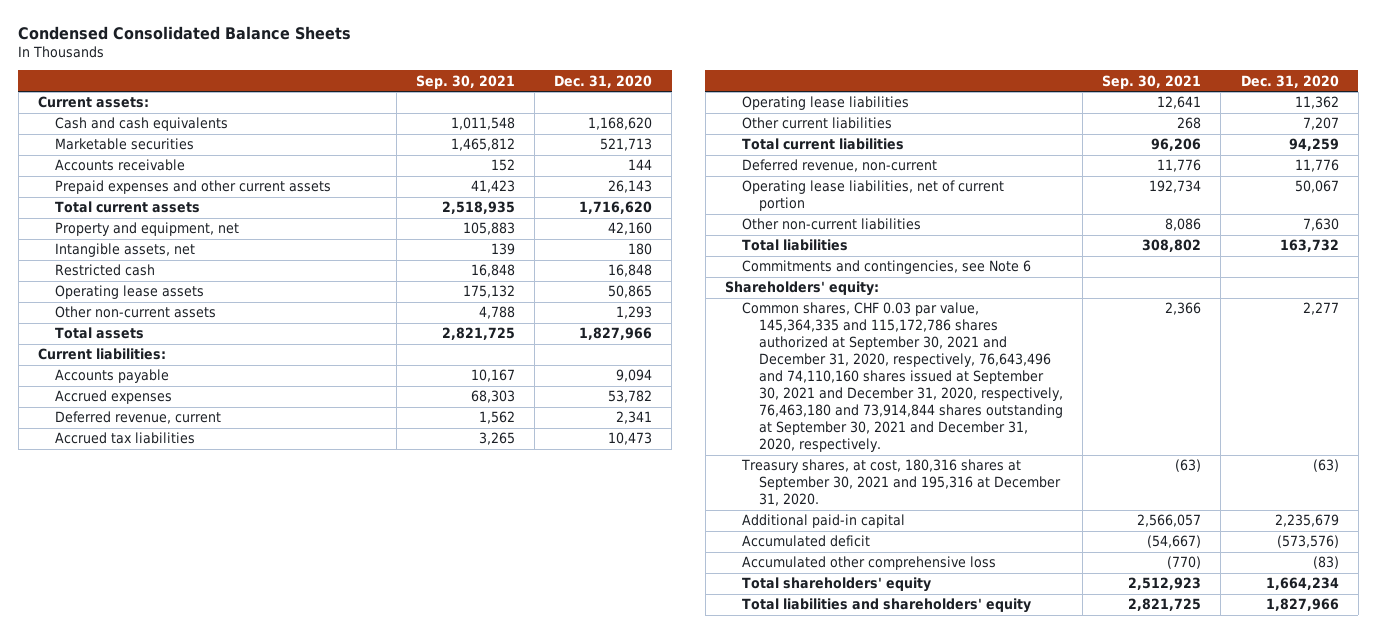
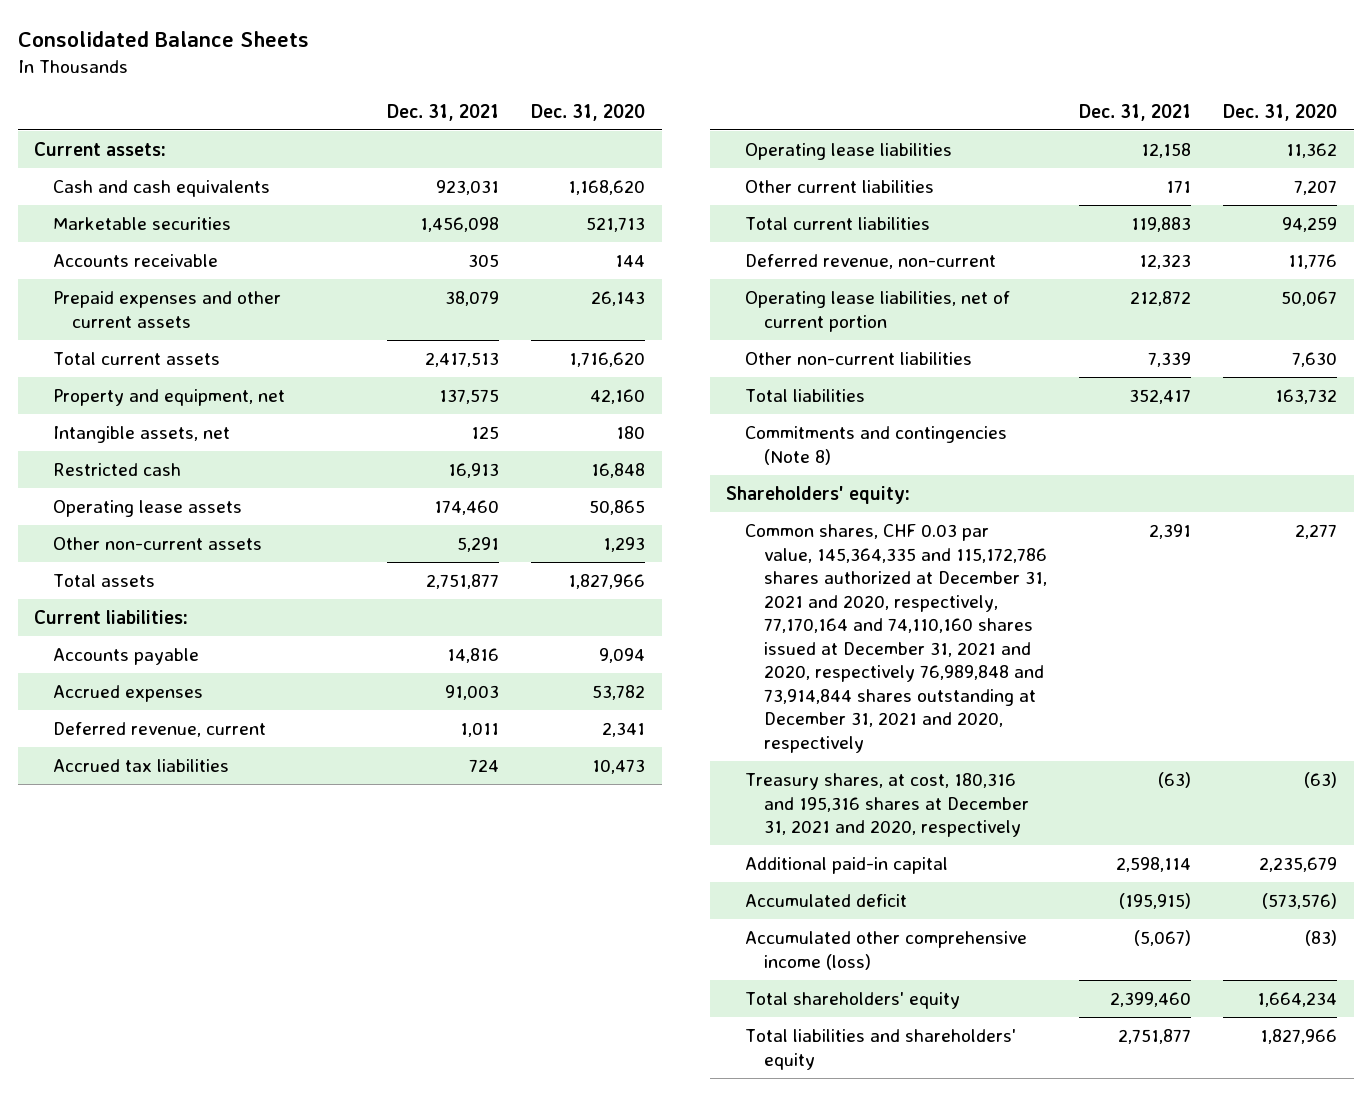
[18,26,352,41] Condensed Consolidated Balance Sheets -> [17,31,309,48] Consolidated Balance Sheets
[415,74,515,89] Sep. 30, 2021 -> none
none -> [387,103,500,121] Dec. 31, 2021
[741,260,1031,275] Commitments and contingencies, see Note 6 -> [744,426,1007,465] Commitments and contingencies (Note 8)
[741,302,1064,453] Common shares, CHF 0.03 par value, 145,364,335 and 115,172,786 shares authorized at September 30, 2021 and December 31, 2020, respectively, 76,643,496 and 74,110,160 shares issued at September 30, 2021 and December 31, 2020, respectively, 76,463,180 and 73,914,844 shares outstanding at September 30, 2021 and December 31, 2020, respectively. -> [744,524,1047,753] Common shares, CHF 0.03 par value, 145,364,335 and 115,172,786 shares authorized at December 31, 2021 and 2020, respectively, 77,170,164 and 74,110,160 shares issued at December 31, 2021 and 2020, respectively 76,989,848 and 73,914,844 shares outstanding at December 31, 2021 and 2020, respectively
[740,459,1062,507] Treasury shares, at cost, 180,316 shares at September 30, 2021 and 195,316 at December 31, 2020. -> [744,773,1029,838] Treasury shares, at cost, 180,316 and 195,316 shares at December 31, 2021 and 2020, respectively
[741,556,996,571] Accumulated other comprehensive loss -> [744,931,1027,970] Accumulated other comprehensive income (loss)

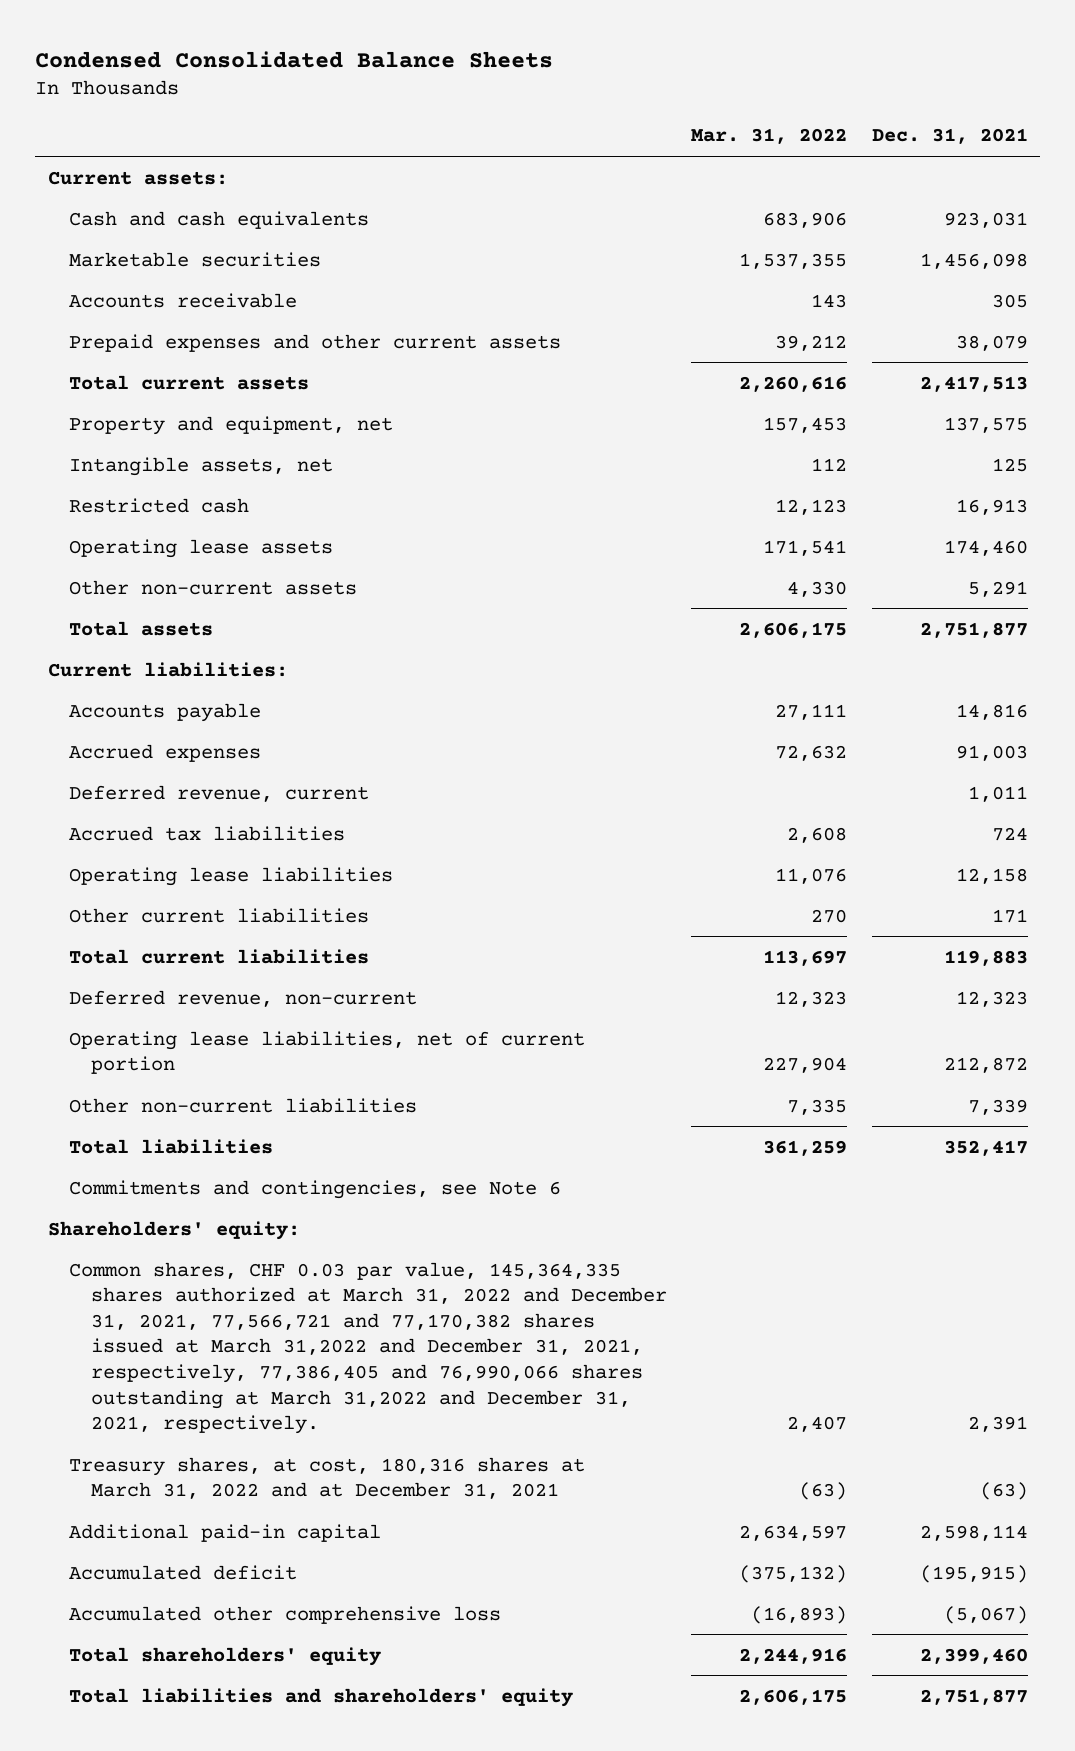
[17,31,309,48] Consolidated Balance Sheets -> [35,50,554,68] Condensed Consolidated Balance Sheets
[531,103,646,121] Dec. 31, 2020 -> none
none -> [691,128,848,145] Mar. 31, 2022
[744,426,1007,465] Commitments and contingencies (Note 8) -> [69,1179,562,1199] Commitments and contingencies, see Note 6
[744,524,1047,753] Common shares, CHF 0.03 par value, 145,364,335 and 115,172,786 shares authorized at December 31, 2021 and 2020, respectively, 77,170,164 and 74,110,160 shares issued at December 31, 2021 and 2020, respectively 76,989,848 and 73,914,844 shares outstanding at December 31, 2021 and 2020, respectively -> [69,1261,668,1435] Common shares, CHF 0.03 par value, 145,364,335 shares authorized at March 31, 2022 and December 31, 2021, 77,566,721 and 77,170,382 shares issued at March 31,2022 and December 31, 2021, respectively, 77,386,405 and 76,990,066 shares outstanding at March 31,2022 and December 31, 2021, respectively.
[744,773,1029,838] Treasury shares, at cost, 180,316 and 195,316 shares at December 31, 2021 and 2020, respectively -> [69,1456,586,1500] Treasury shares, at cost, 180,316 shares at March 31, 2022 and at December 31, 2021
[744,931,1027,970] Accumulated other comprehensive income (loss) -> [69,1605,502,1624] Accumulated other comprehensive loss

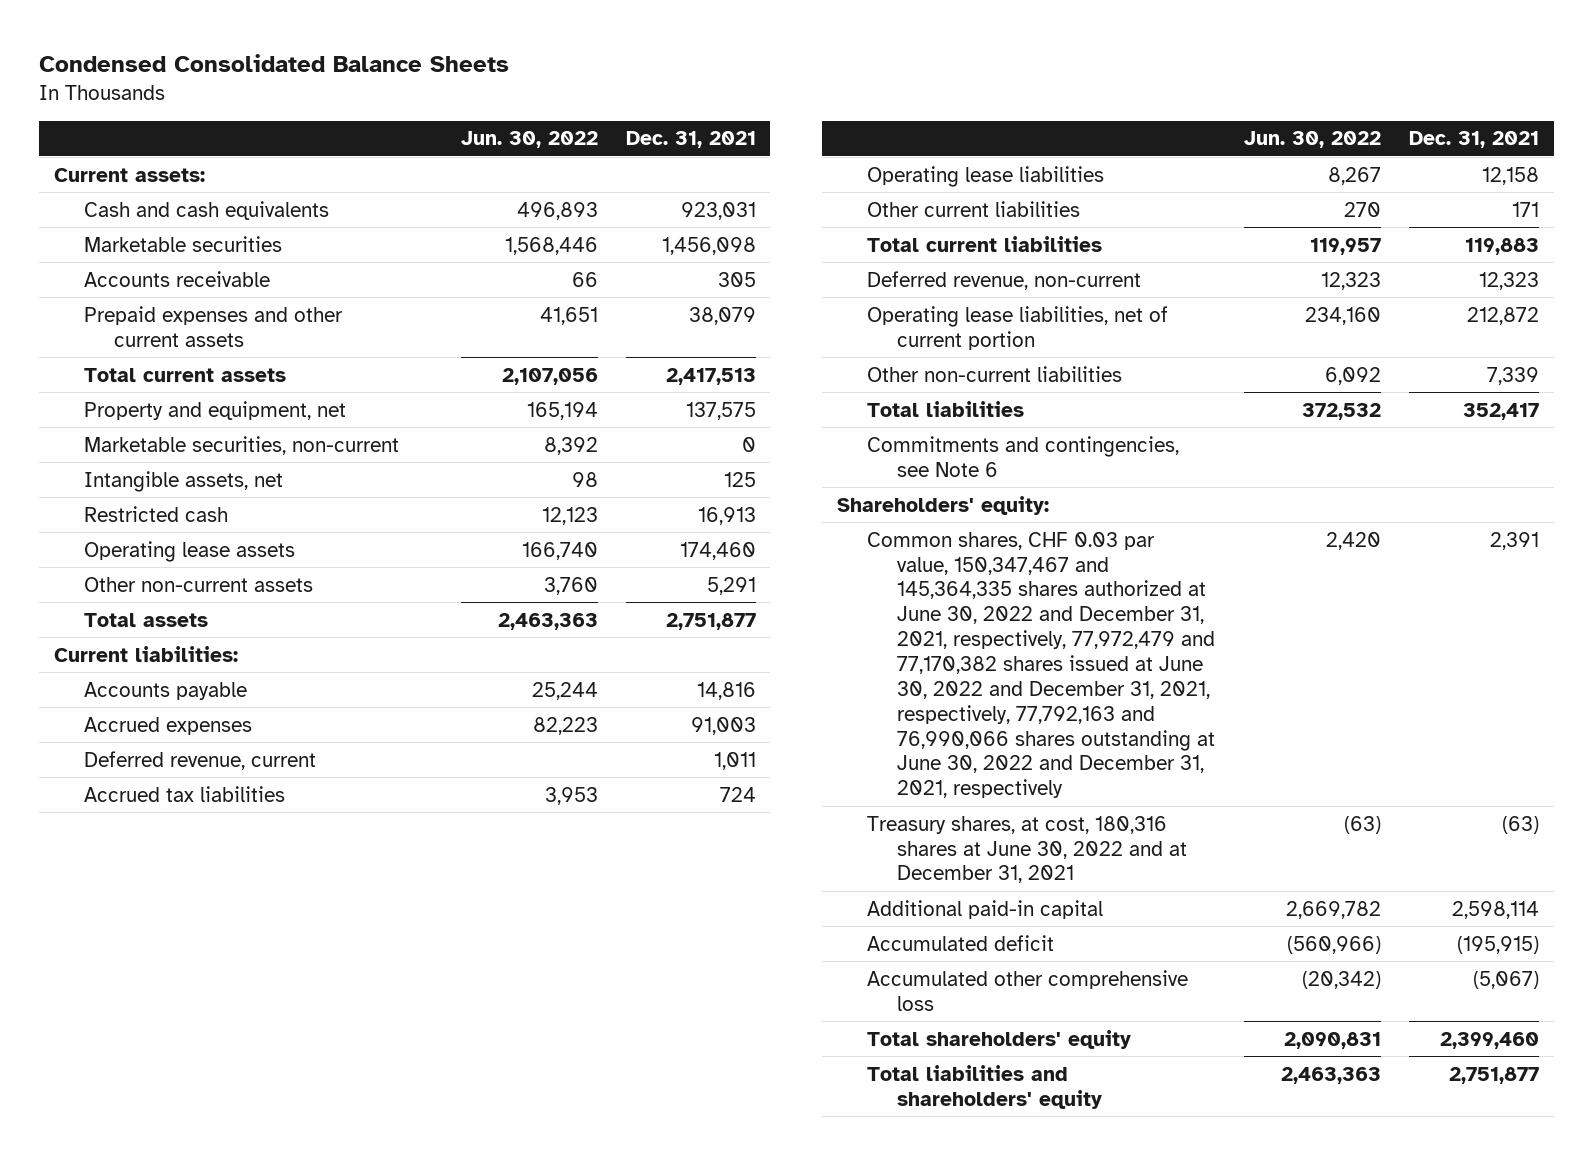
[691,128,848,145] Mar. 31, 2022 -> none
none -> [460,131,598,149] Jun. 30, 2022
none -> [83,435,399,455] Marketable securities, non-current
[69,1261,668,1435] Common shares, CHF 0.03 par value, 145,364,335 shares authorized at March 31, 2022 and December 31, 2021, 77,566,721 and 77,170,382 shares issued at March 31,2022 and December 31, 2021, respectively, 77,386,405 and 76,990,066 shares outstanding at March 31,2022 and December 31, 2021, respectively. -> [866,531,1216,799] Common shares, CHF 0.03 par value, 150,347,467 and 145,364,335 shares authorized at June 30, 2022 and December 31, 2021, respectively, 77,972,479 and 77,170,382 shares issued at June 30, 2022 and December 31, 2021, respectively, 77,792,163 and 76,990,066 shares outstanding at June 30, 2022 and December 31, 2021, respectively
[69,1456,586,1500] Treasury shares, at cost, 180,316 shares at March 31, 2022 and at December 31, 2021 -> [866,815,1188,884] Treasury shares, at cost, 180,316 shares at June 30, 2022 and at December 31, 2021

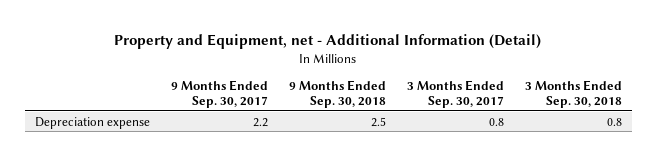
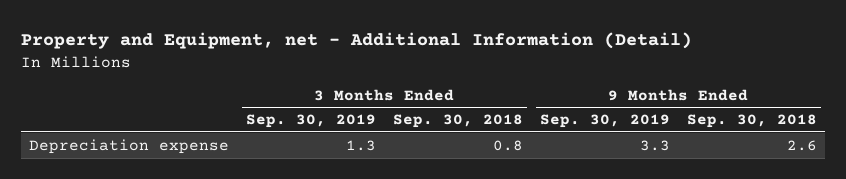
[171,79,269,109] 9 Months Ended Sep. 30, 2017 -> none
[406,79,504,109] 3 Months Ended Sep. 30, 2017 -> none
none -> [245,114,376,129] Sep. 30, 2019
none -> [539,114,670,129] Sep. 30, 2019
[370,116,386,127] 2.5 -> [786,139,817,151] 2.6

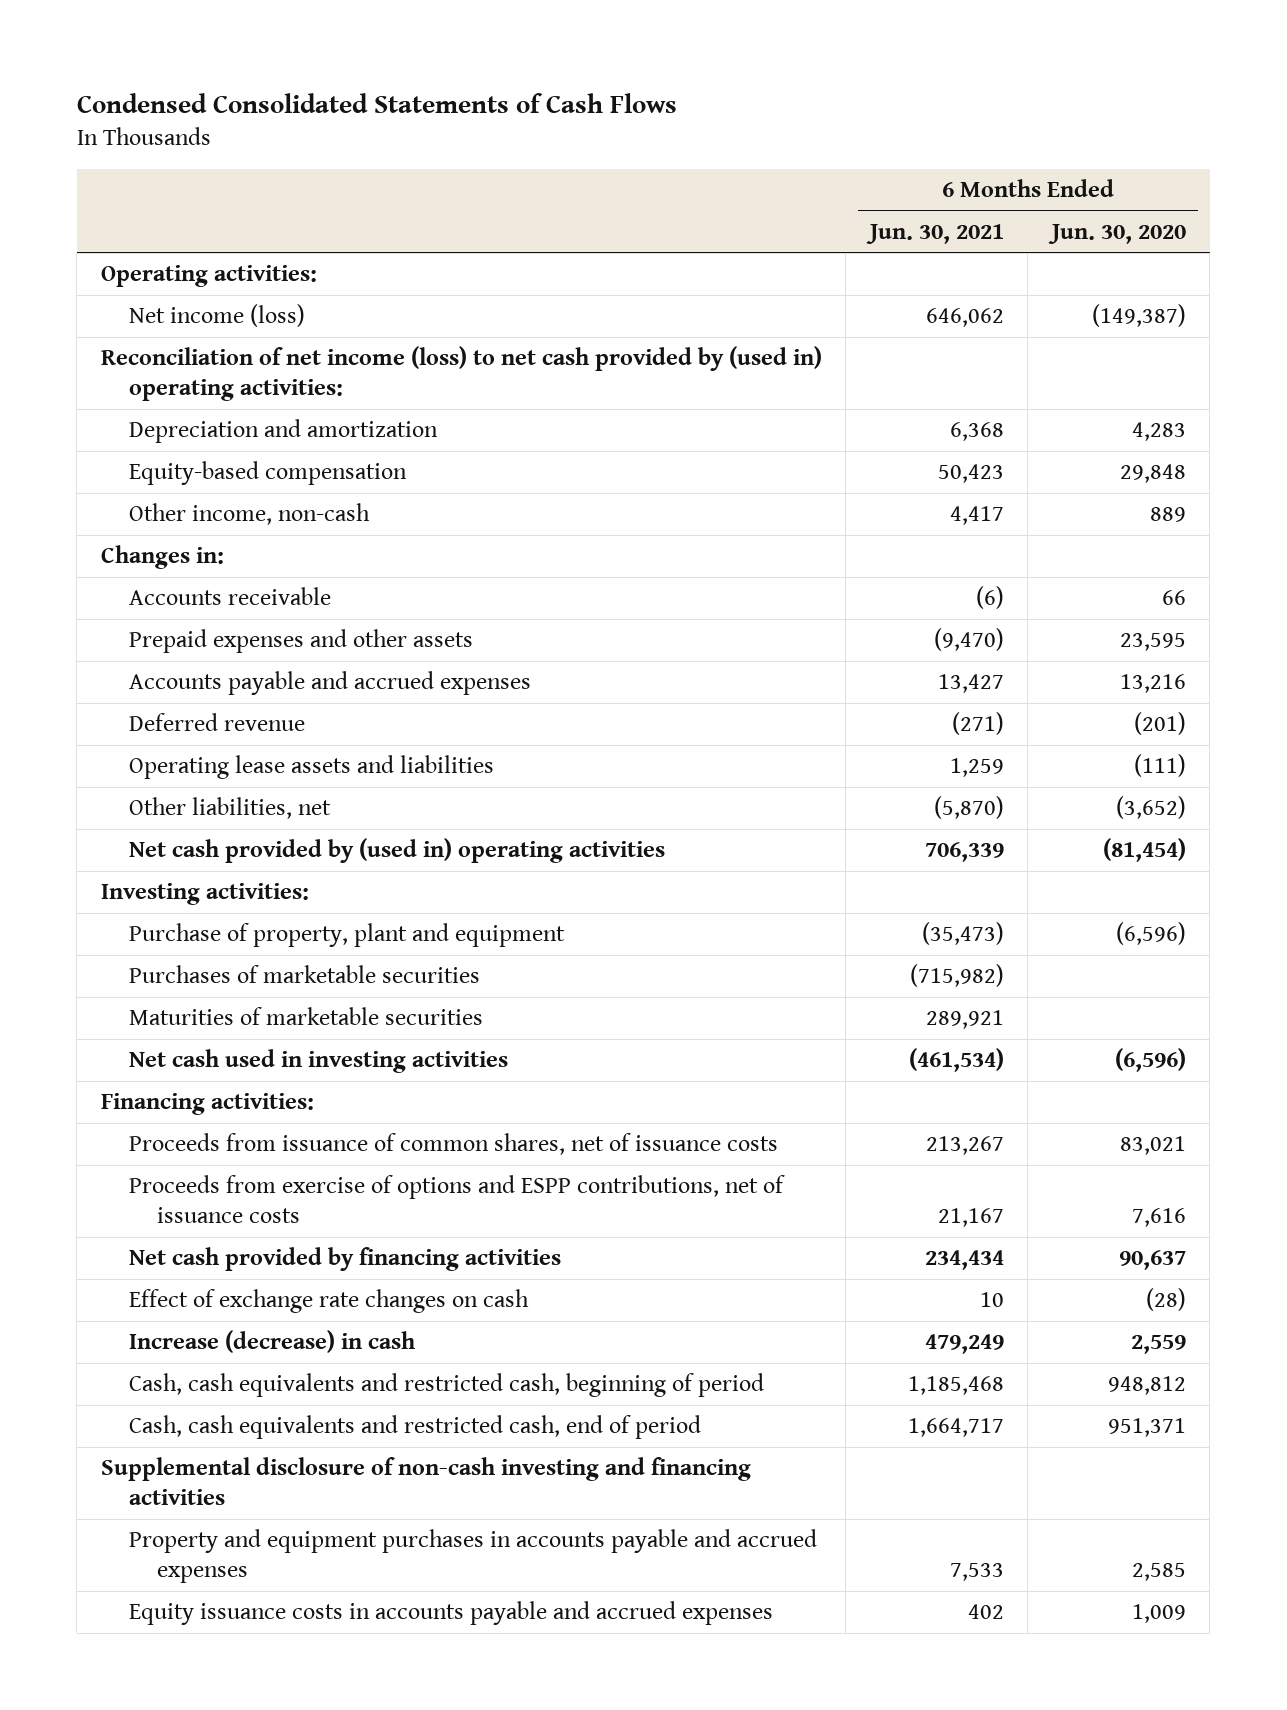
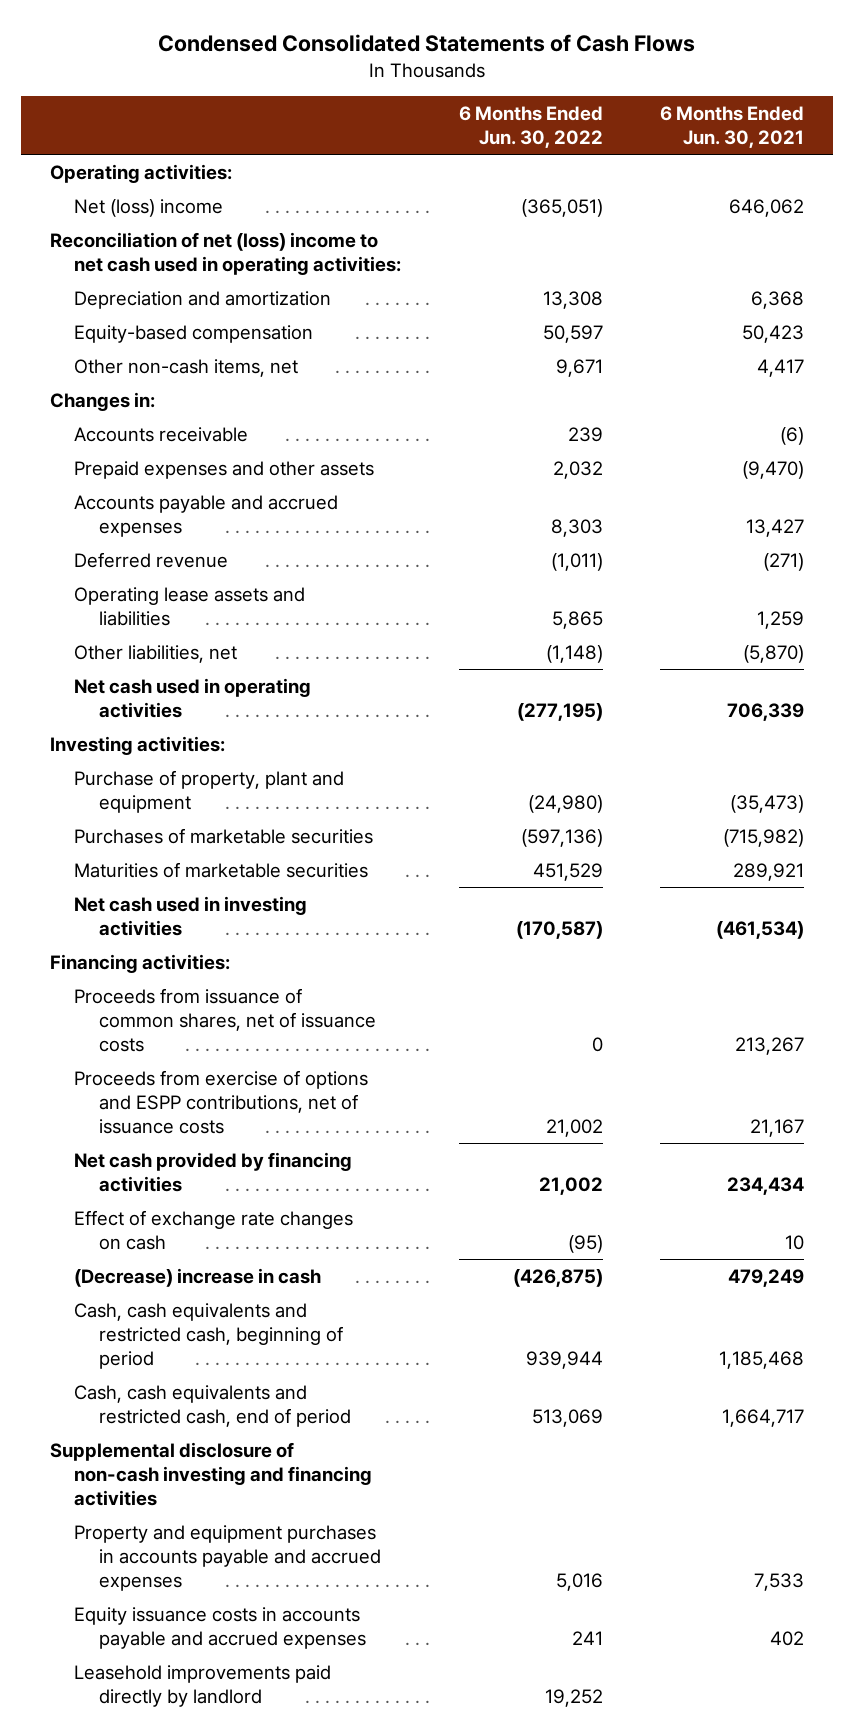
[1047,223,1186,244] Jun. 30, 2020 -> none
none -> [458,105,603,148] 6 Months Ended Jun. 30, 2022
[128,304,305,328] Net income (loss) -> [74,198,224,217] Net (loss) income
[100,346,822,402] Reconciliation of net income (loss) to net cash provided by (used in) operating activities: -> [49,231,402,275] Reconciliation of net (loss) income to net cash used in operating activities:
[128,503,370,526] Other income, non-cash -> [74,358,299,377] Other non-cash items, net
[128,838,665,864] Net cash provided by (used in) operating activities -> [74,677,312,718] Net cash used in operating activities
[128,1330,415,1354] Increase (decrease) in cash -> [74,1267,322,1287] (Decrease) increase in cash
none -> [74,1664,332,1707] Leasehold improvements paid directly by landlord

